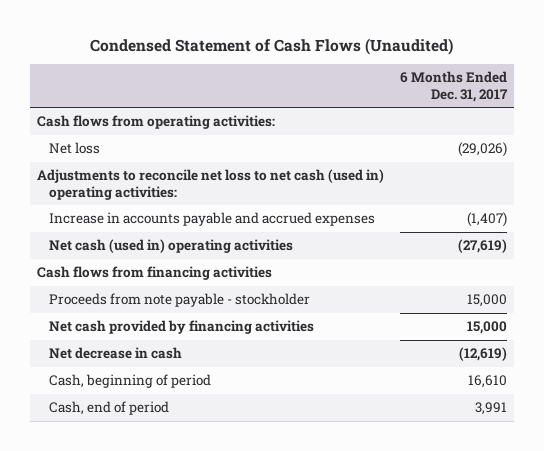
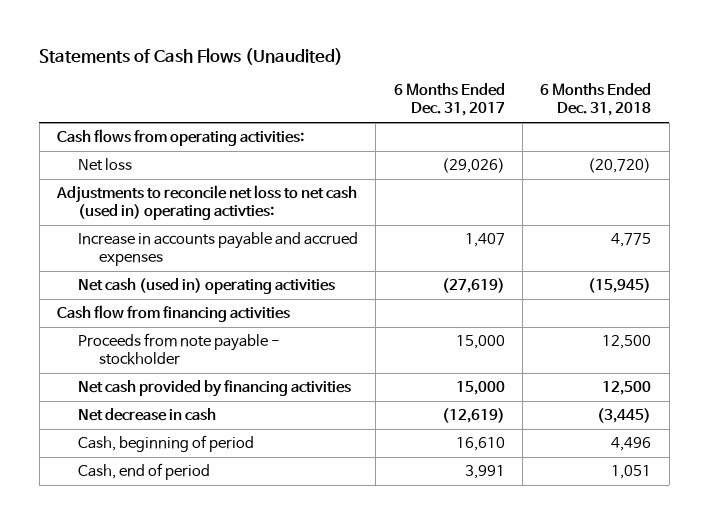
[90,37,454,55] Condensed Statement of Cash Flows (Unaudited) -> [39,47,344,65] Statements of Cash Flows (Unaudited)
none -> [540,83,652,117] 6 Months Ended Dec. 31, 2018
[37,169,385,200] Adjustments to reconcile net loss to net cash (used in) operating activities: -> [56,185,358,221] Adjustments to reconcile net loss to net cash (used in) operating activties:
[466,212,507,228] (1,407) -> [464,233,505,248] 1,407
[37,266,273,281] Cash flows from financing activities -> [57,305,291,323] Cash flow from financing activities

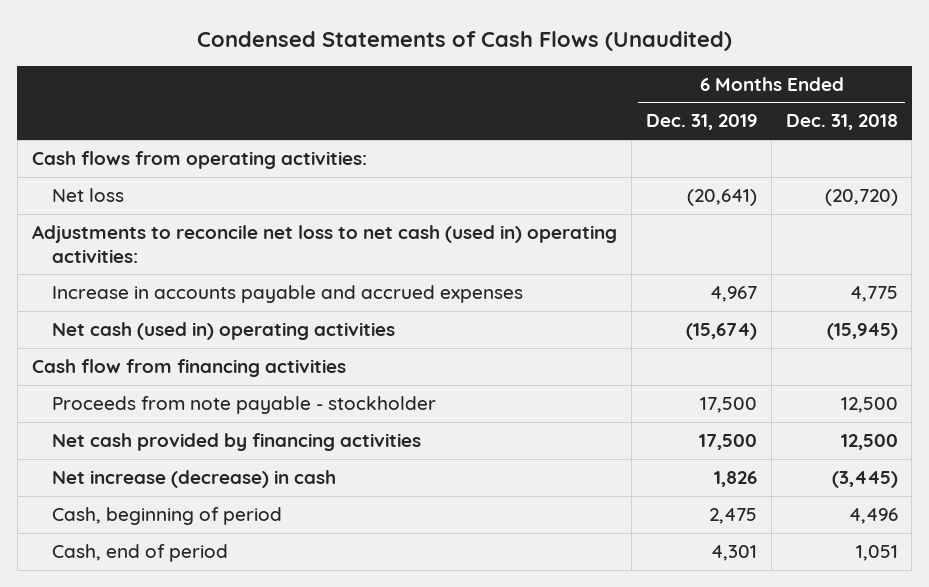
[39,47,344,65] Statements of Cash Flows (Unaudited) -> [196,30,732,51] Condensed Statements of Cash Flows (Unaudited)
[393,83,505,117] 6 Months Ended Dec. 31, 2017 -> none
none -> [645,114,757,131] Dec. 31, 2019
[56,185,358,221] Adjustments to reconcile net loss to net cash (used in) operating activties: -> [31,225,617,263] Adjustments to reconcile net loss to net cash (used in) operating activities:
[77,408,216,422] Net decrease in cash -> [51,470,336,489] Net increase (decrease) in cash

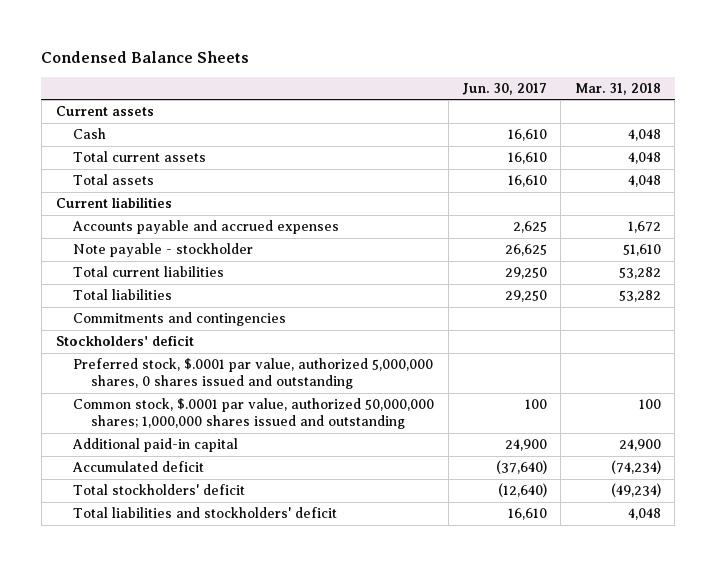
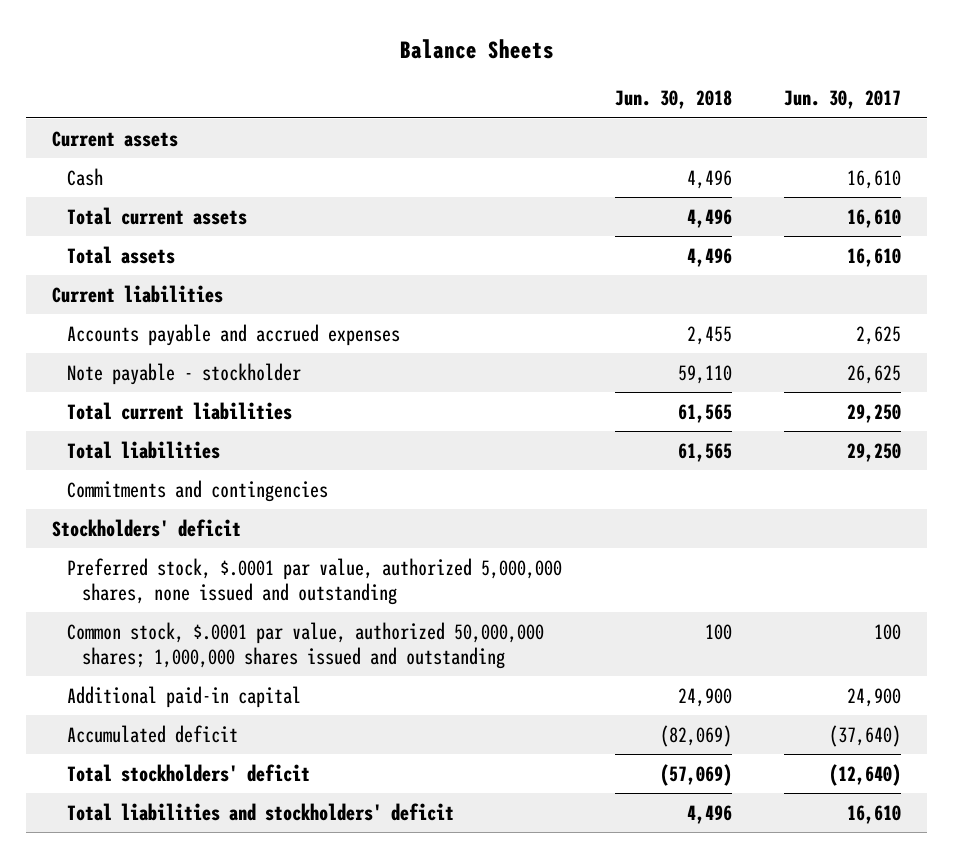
[41,50,250,63] Condensed Balance Sheets -> [399,38,554,59] Balance Sheets
[574,82,661,95] Mar. 31, 2018 -> none
none -> [614,89,732,109] Jun. 30, 2018
[73,358,434,390] Preferred stock, $.0001 par value, authorized 5,000,000 shares, 0 shares issued and outstanding -> [67,557,563,605] Preferred stock, $.0001 par value, authorized 5,000,000 shares, none issued and outstanding

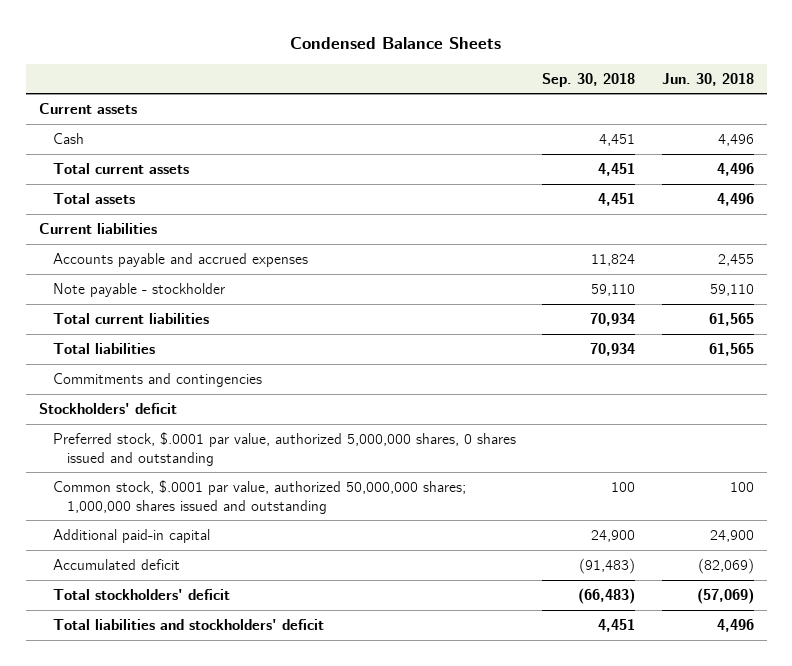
[399,38,554,59] Balance Sheets -> [290,36,502,49] Condensed Balance Sheets
[784,89,902,109] Jun. 30, 2017 -> none
none -> [542,72,636,87] Sep. 30, 2018
[67,557,563,605] Preferred stock, $.0001 par value, authorized 5,000,000 shares, none issued and outstanding -> [52,431,516,466] Preferred stock, $.0001 par value, authorized 5,000,000 shares, 0 shares issued and outstanding

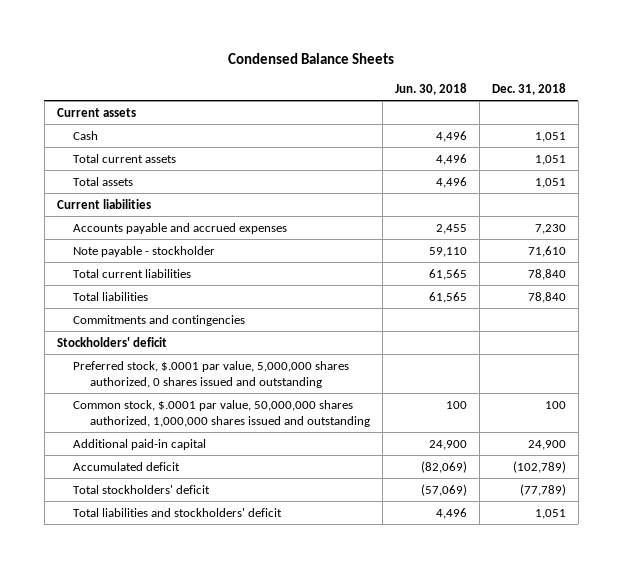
[542,72,636,87] Sep. 30, 2018 -> none
none -> [491,83,566,96] Dec. 31, 2018
[52,431,516,466] Preferred stock, $.0001 par value, authorized 5,000,000 shares, 0 shares issued and outstanding -> [73,360,350,388] Preferred stock, $.0001 par value, 5,000,000 shares authorized, 0 shares issued and outstanding
[52,479,466,514] Common stock, $.0001 par value, authorized 50,000,000 shares; 1,000,000 shares issued and outstanding -> [73,399,371,427] Common stock, $.0001 par value, 50,000,000 shares authorized, 1,000,000 shares issued and outstanding

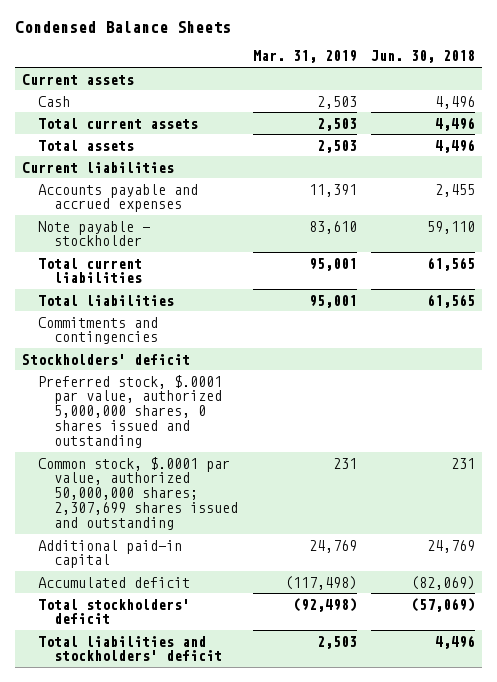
[491,83,566,96] Dec. 31, 2018 -> none
none -> [252,50,357,64] Mar. 31, 2019
[73,360,350,388] Preferred stock, $.0001 par value, 5,000,000 shares authorized, 0 shares issued and outstanding -> [38,374,223,449] Preferred stock, $.0001 par value, authorized 5,000,000 shares, 0 shares issued and outstanding
[73,399,371,427] Common stock, $.0001 par value, 50,000,000 shares authorized, 1,000,000 shares issued and outstanding -> [38,456,239,531] Common stock, $.0001 par value, authorized 50,000,000 shares; 2,307,699 shares issued and outstanding
[445,400,467,409] 100 -> [451,457,476,469] 231
[428,439,467,450] 24,900 -> [427,539,476,553] 24,769

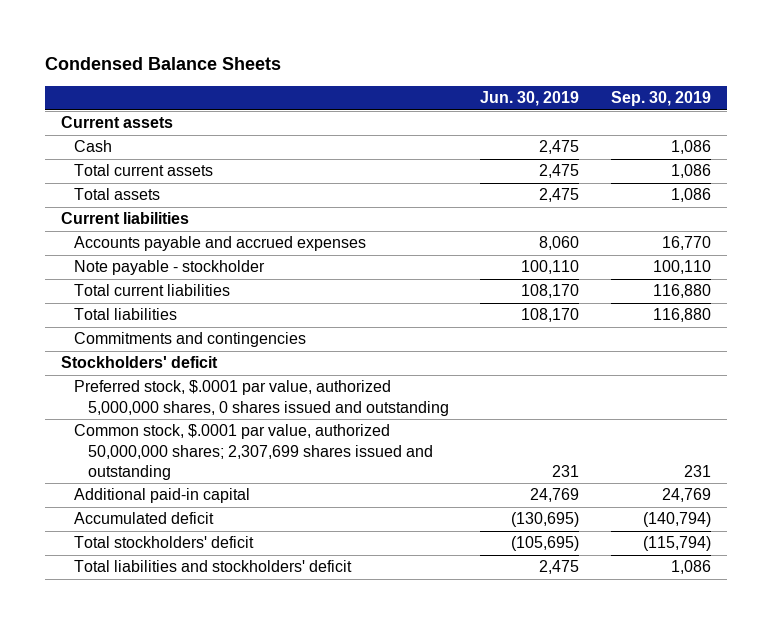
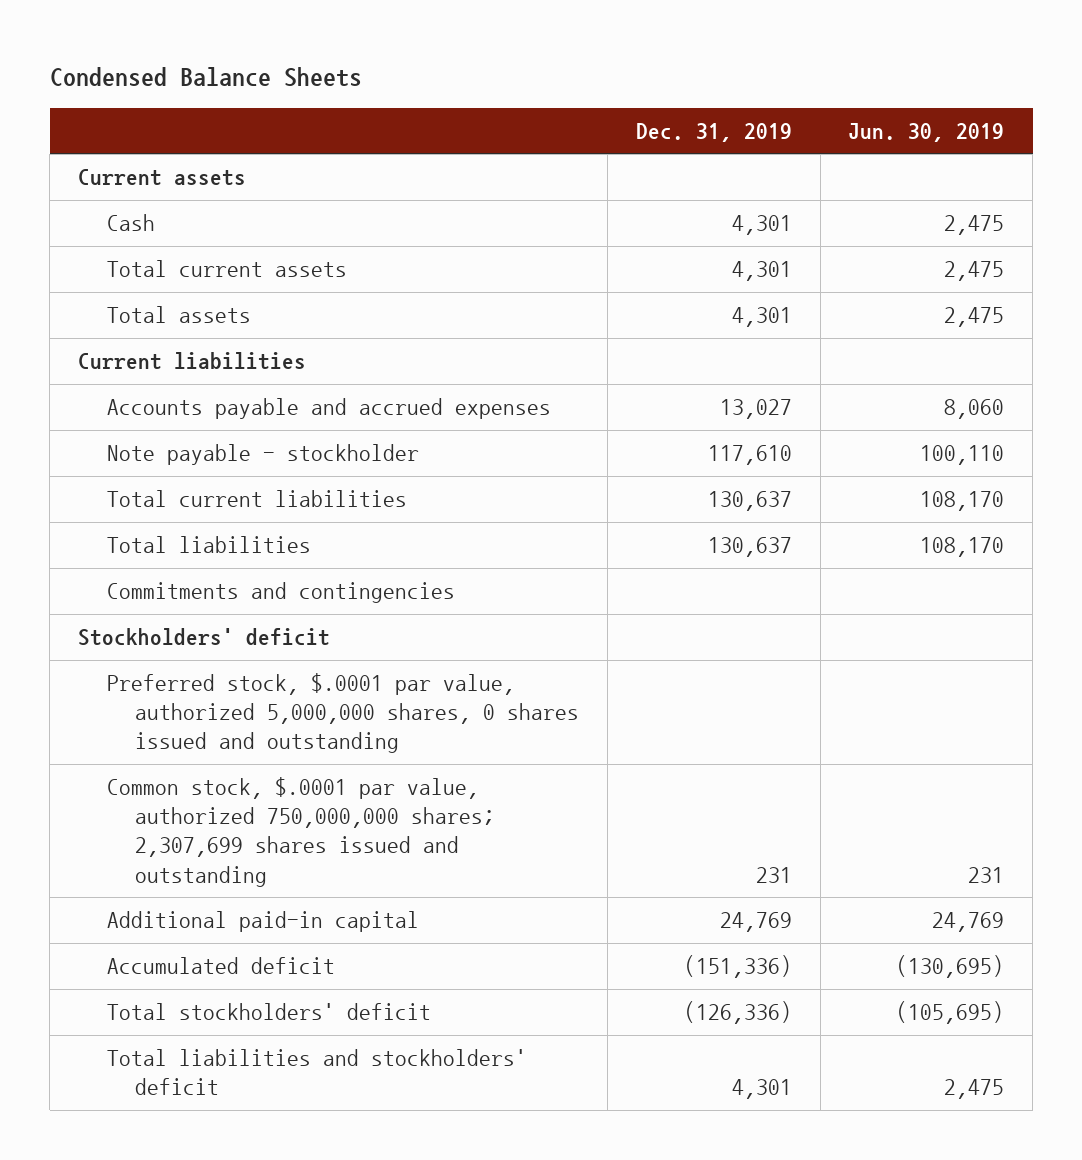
[610,91,711,107] Sep. 30, 2019 -> none
none -> [635,122,792,142] Dec. 31, 2019
[74,424,433,480] Common stock, $.0001 par value, authorized 50,000,000 shares; 2,307,699 shares issued and outstanding -> [106,777,496,887] Common stock, $.0001 par value, authorized 750,000,000 shares; 2,307,699 shares issued and outstanding

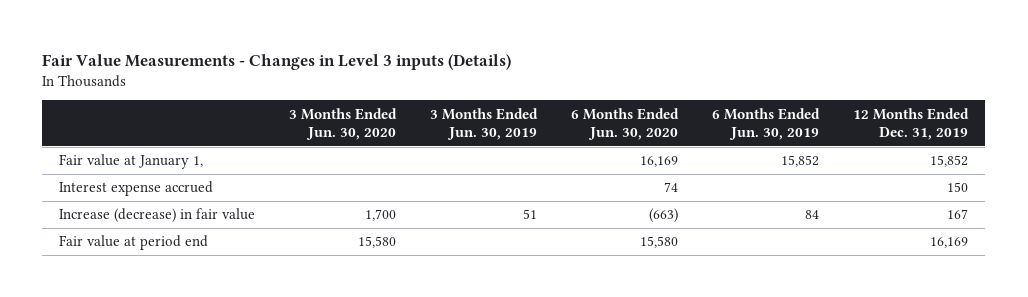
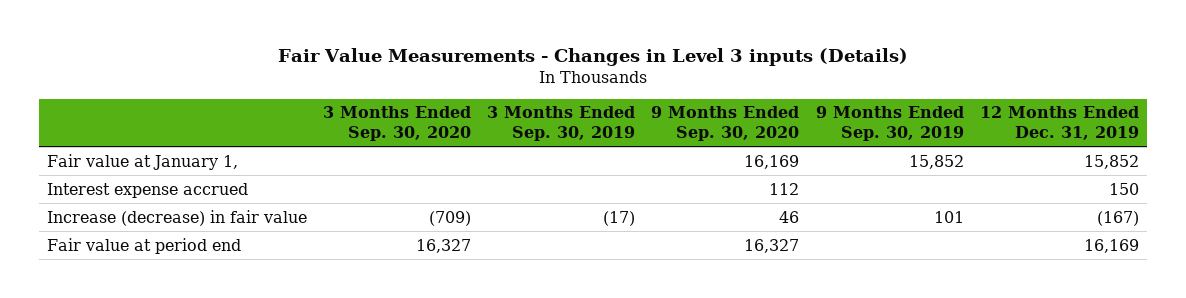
[289,107,398,141] 3 Months Ended Jun. 30, 2020 -> none
[430,107,539,141] 3 Months Ended Jun. 30, 2019 -> none
[571,107,680,141] 6 Months Ended Jun. 30, 2020 -> none
[712,107,821,141] 6 Months Ended Jun. 30, 2019 -> none
none -> [322,106,471,141] 3 Months Ended Sep. 30, 2020
none -> [487,106,636,141] 3 Months Ended Sep. 30, 2019
none -> [651,106,800,141] 9 Months Ended Sep. 30, 2020
none -> [815,106,964,141] 9 Months Ended Sep. 30, 2019
[947,209,969,220] 167 -> [1096,210,1139,226] (167)

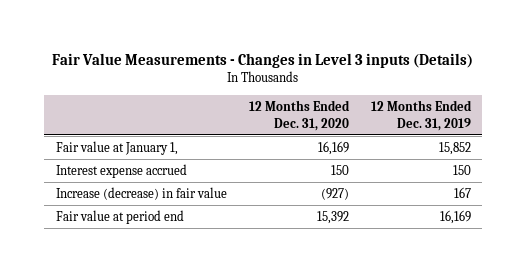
[322,106,471,141] 3 Months Ended Sep. 30, 2020 -> none
[487,106,636,141] 3 Months Ended Sep. 30, 2019 -> none
[651,106,800,141] 9 Months Ended Sep. 30, 2020 -> none
[815,106,964,141] 9 Months Ended Sep. 30, 2019 -> none
none -> [248,99,350,131] 12 Months Ended Dec. 31, 2020
[1096,210,1139,226] (167) -> [454,186,472,198] 167

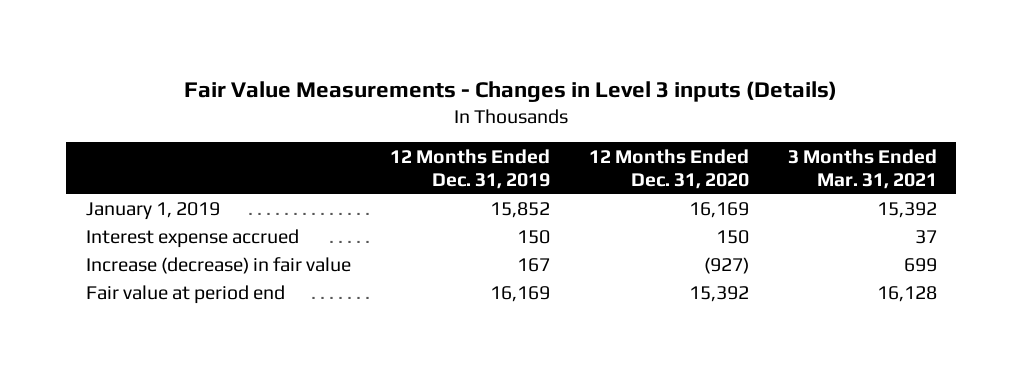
none -> [787,149,937,189] 3 Months Ended Mar. 31, 2021
[55,140,178,155] Fair value at January 1, -> [85,201,220,220] January 1, 2019

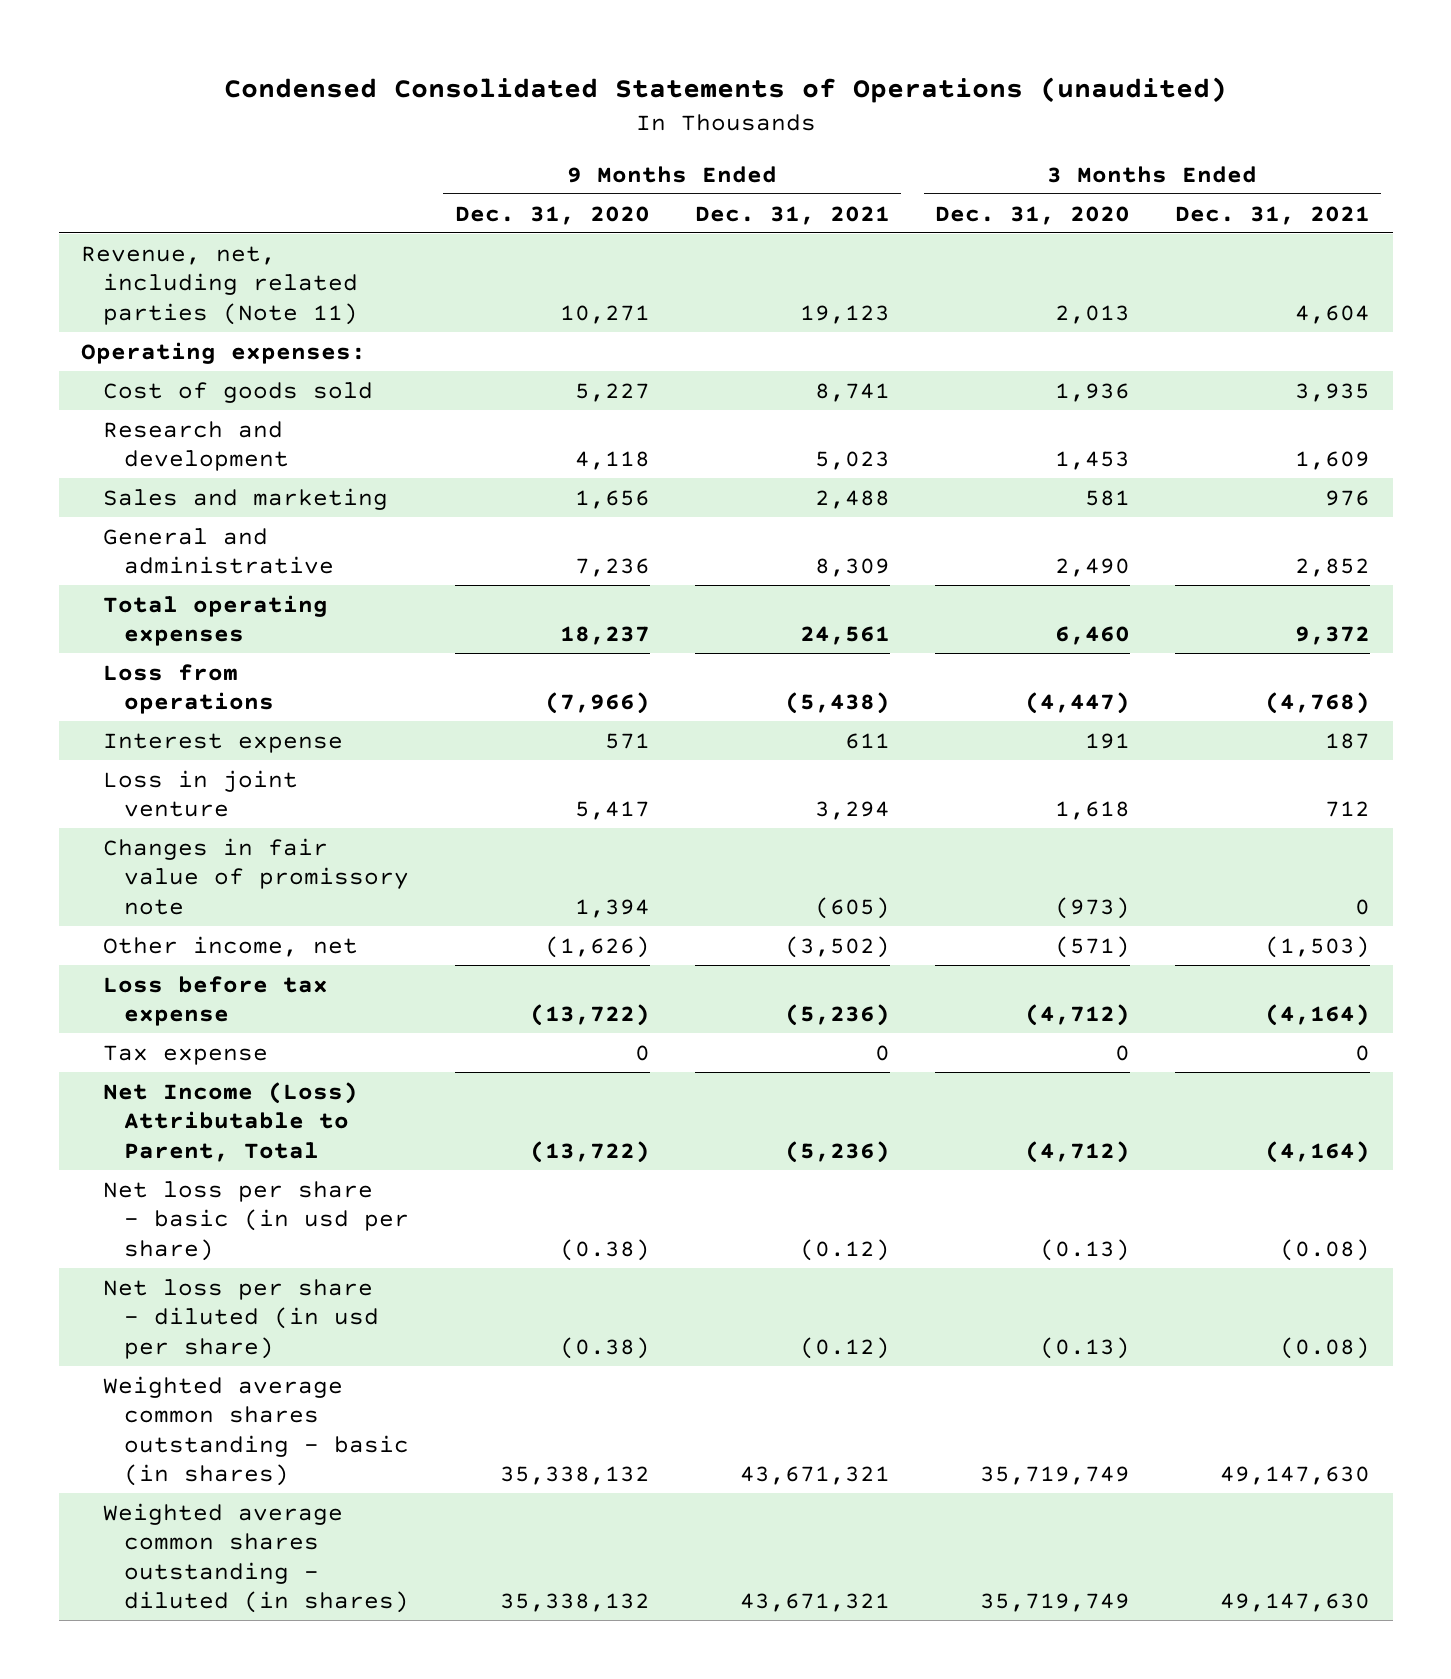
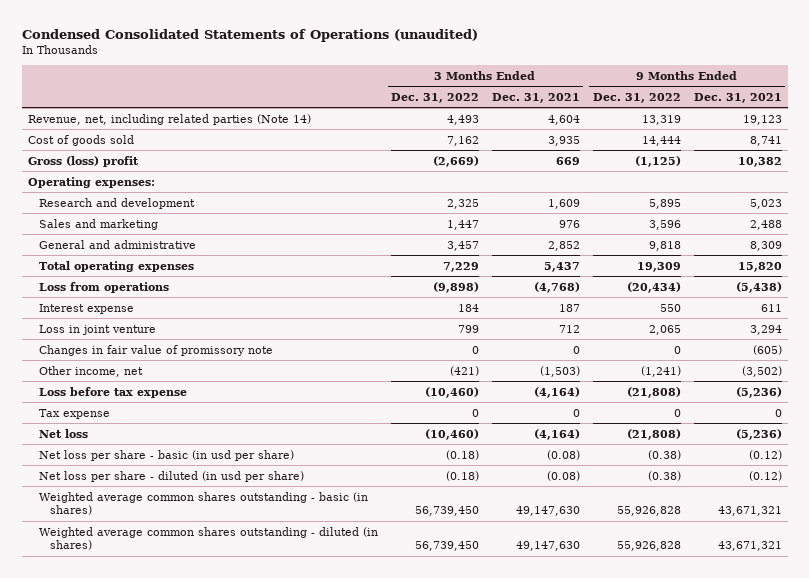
[454,205,650,225] Dec. 31, 2020 -> none
[934,205,1130,225] Dec. 31, 2020 -> none
none -> [391,92,480,103] Dec. 31, 2022
none -> [592,92,681,103] Dec. 31, 2022
[81,245,358,325] Revenue, net, including related parties (Note 11) -> [27,113,311,125] Revenue, net, including related parties (Note 14)
none -> [27,155,139,167] Gross (loss) profit
[81,341,367,364] Operating expenses: -> [27,176,155,188] Operating expenses:
[799,626,890,646] 24,561 -> [737,261,782,272] 15,820
[1295,626,1371,646] 9,372 -> [543,261,580,272] 5,437
[102,1081,358,1162] Net Income (Loss) Attributable to Parent, Total -> [39,428,89,438] Net loss

